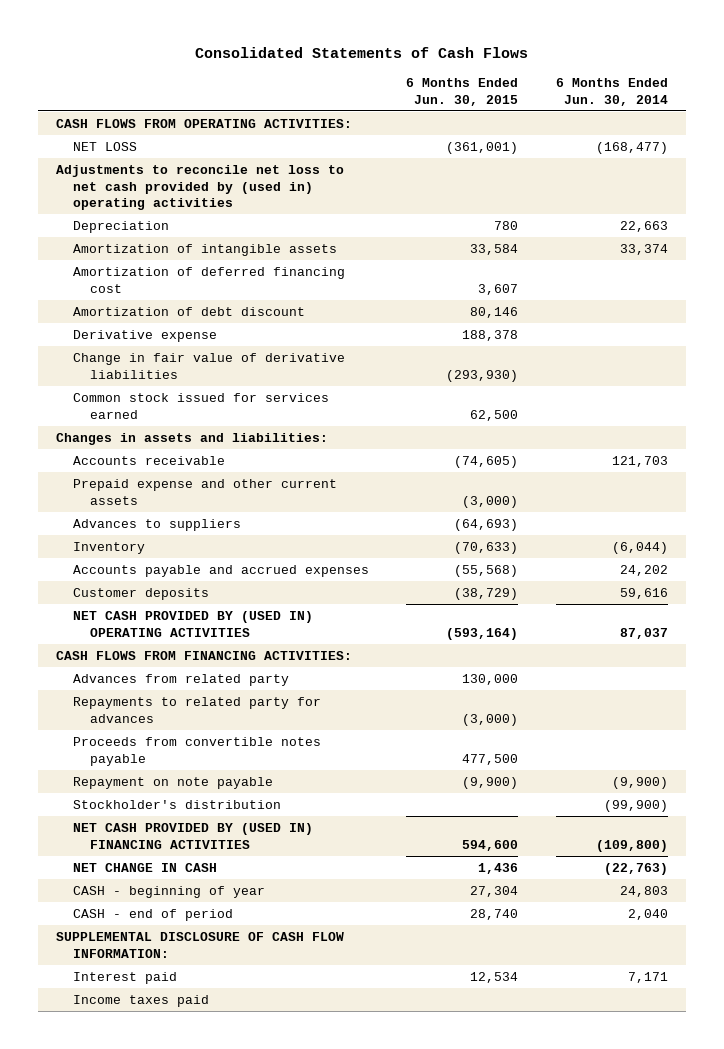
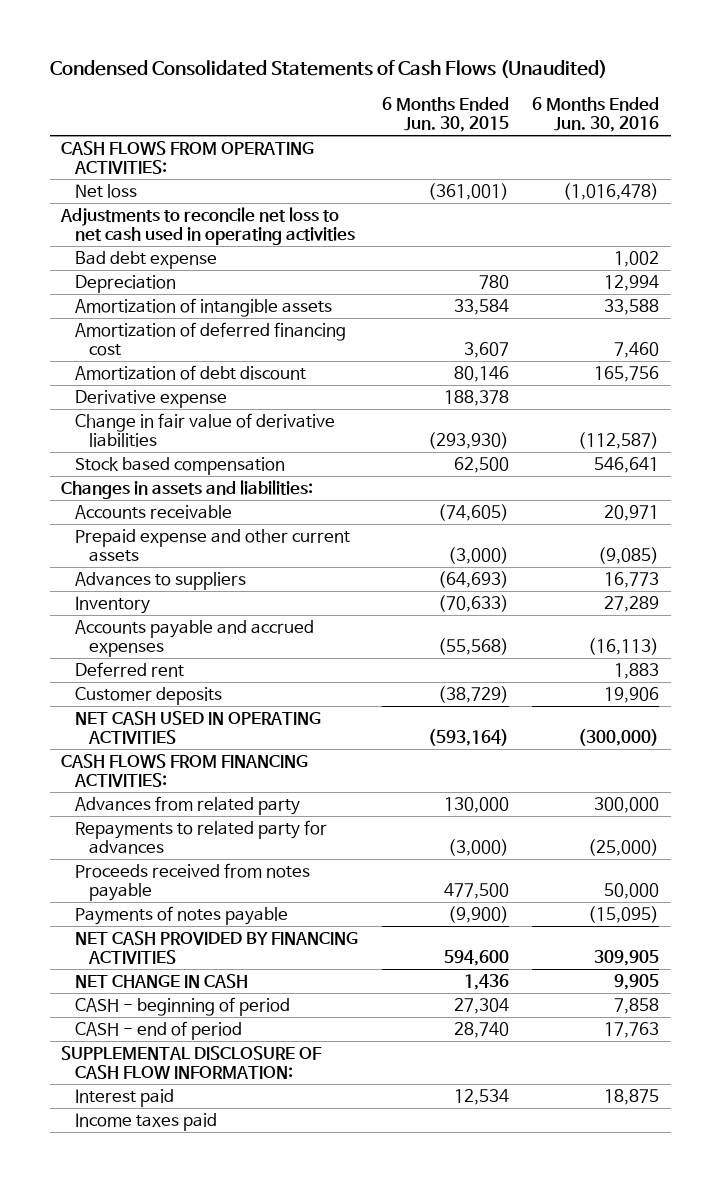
[195,47,529,59] Consolidated Statements of Cash Flows -> [49,60,607,79] Condensed Consolidated Statements of Cash Flows (Unaudited)
[555,77,668,106] 6 Months Ended Jun. 30, 2014 -> none
none -> [532,96,660,133] 6 Months Ended Jun. 30, 2016
[73,141,138,151] NET LOSS -> [75,183,138,198] Net loss
[56,164,345,211] Adjustments to reconcile net loss to net cash provided by (used in) operating activities -> [60,206,356,246] Adjustments to reconcile net loss to net cash used in operating activities
none -> [75,250,218,269] Bad debt expense
[73,392,330,419] Common stock issued for services earned -> [75,456,286,475] Stock based compensation
none -> [75,661,185,677] Deferred rent
[73,610,314,637] NET CASH PROVIDED BY (USED IN) OPERATING ACTIVITIES -> [75,710,322,745] NET CASH USED IN OPERATING ACTIVITIES
[73,776,274,789] Repayment on note payable -> none
[73,799,282,809] Stockholder's distribution -> none
[73,736,322,766] Proceeds from convertible notes payable -> [75,862,311,902] Proceeds received from notes payable
none -> [75,905,289,925] Payments of notes payable
[73,822,314,849] NET CASH PROVIDED BY (USED IN) FINANCING ACTIVITIES -> [75,930,359,965] NET CASH PROVIDED BY FINANCING ACTIVITIES
[73,885,266,898] CASH - beginning of year -> [75,996,291,1016] CASH - beginning of period

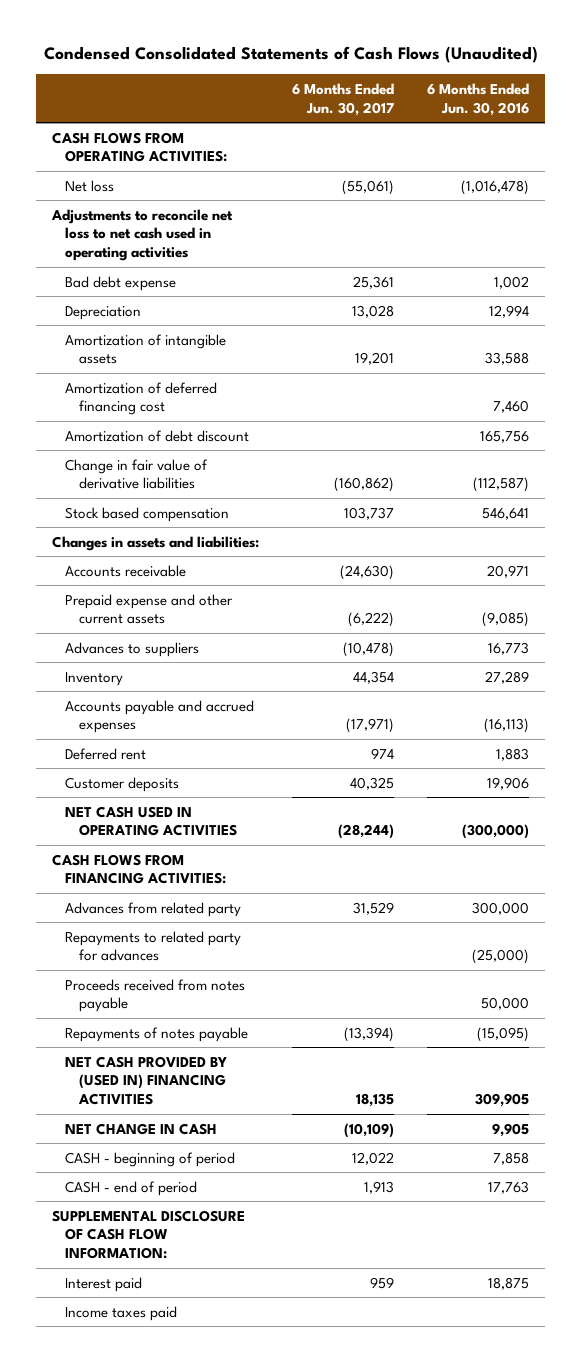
[381,96,509,133] 6 Months Ended Jun. 30, 2015 -> none
none -> [292,82,395,116] 6 Months Ended Jun. 30, 2017
[75,389,228,408] Derivative expense -> none
[75,905,289,925] Payments of notes payable -> [65,1026,249,1042] Repayments of notes payable
[75,930,359,965] NET CASH PROVIDED BY FINANCING ACTIVITIES -> [65,1055,228,1106] NET CASH PROVIDED BY (USED IN) FINANCING ACTIVITIES

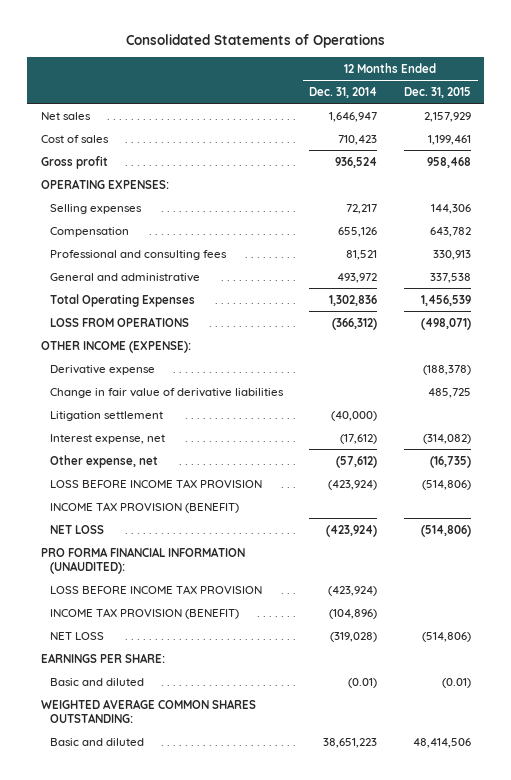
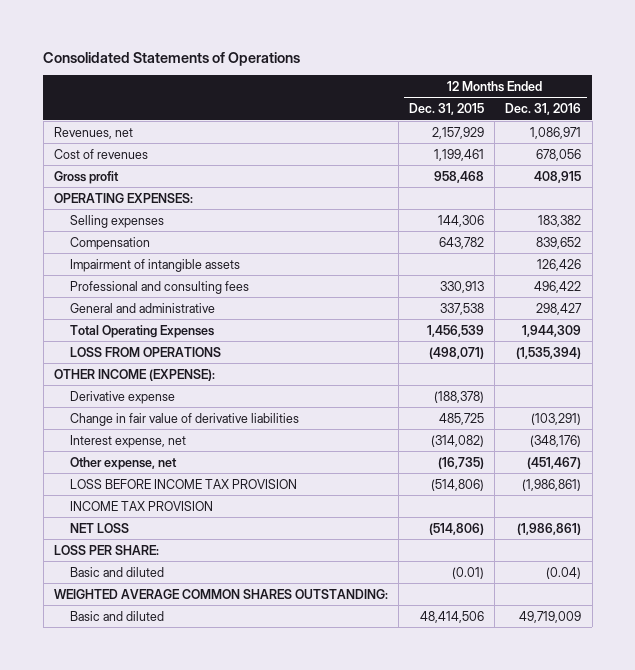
[309,86,378,98] Dec. 31, 2014 -> none
none -> [505,103,582,116] Dec. 31, 2016
[40,111,91,120] Net sales -> [53,126,133,139] Revenues, net
[40,134,109,143] Cost of sales -> [53,148,148,159] Cost of revenues
none -> [69,258,240,272] Impairment of intangible assets
[49,410,163,421] Litigation settlement -> none
[49,524,104,534] NET LOSS -> none
[40,546,245,574] PRO FORMA FINANCIAL INFORMATION (UNAUDITED): -> none
[49,584,262,594] LOSS BEFORE INCOME TAX PROVISION -> none
[49,607,239,619] INCOME TAX PROVISION (BENEFIT) -> none
[49,501,239,513] INCOME TAX PROVISION (BENEFIT) -> [69,500,213,511] INCOME TAX PROVISION
[40,652,165,663] EARNINGS PER SHARE: -> [53,544,159,555] LOSS PER SHARE:

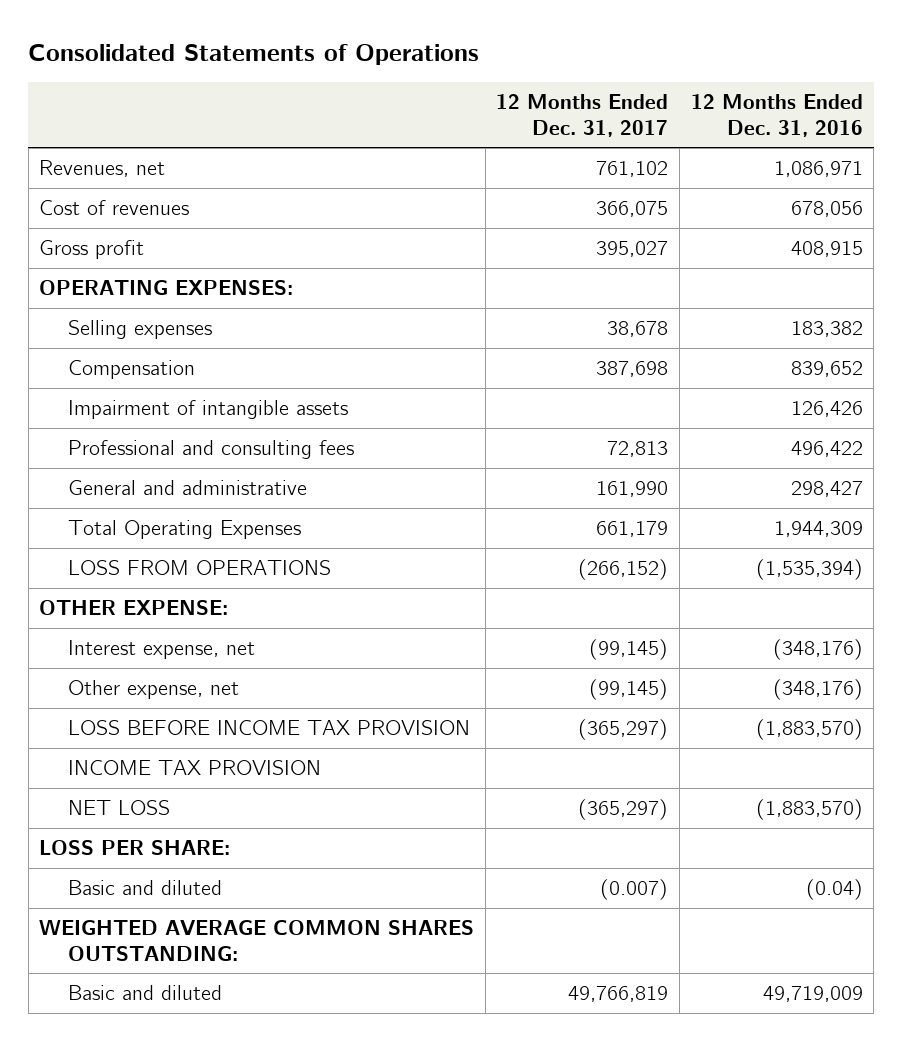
[409,103,485,116] Dec. 31, 2015 -> none
none -> [496,94,669,137] 12 Months Ended Dec. 31, 2017
[69,390,175,404] Derivative expense -> none
[69,412,299,426] Change in fair value of derivative liabilities -> none
[53,368,215,381] OTHER INCOME (EXPENSE): -> [39,600,229,616] OTHER EXPENSE:
[527,456,582,469] (451,467) -> [772,679,863,701] (348,176)
[522,478,582,491] (1,986,861) -> [755,719,863,741] (1,883,570)
[517,522,582,535] (1,986,861) -> [755,799,863,821] (1,883,570)

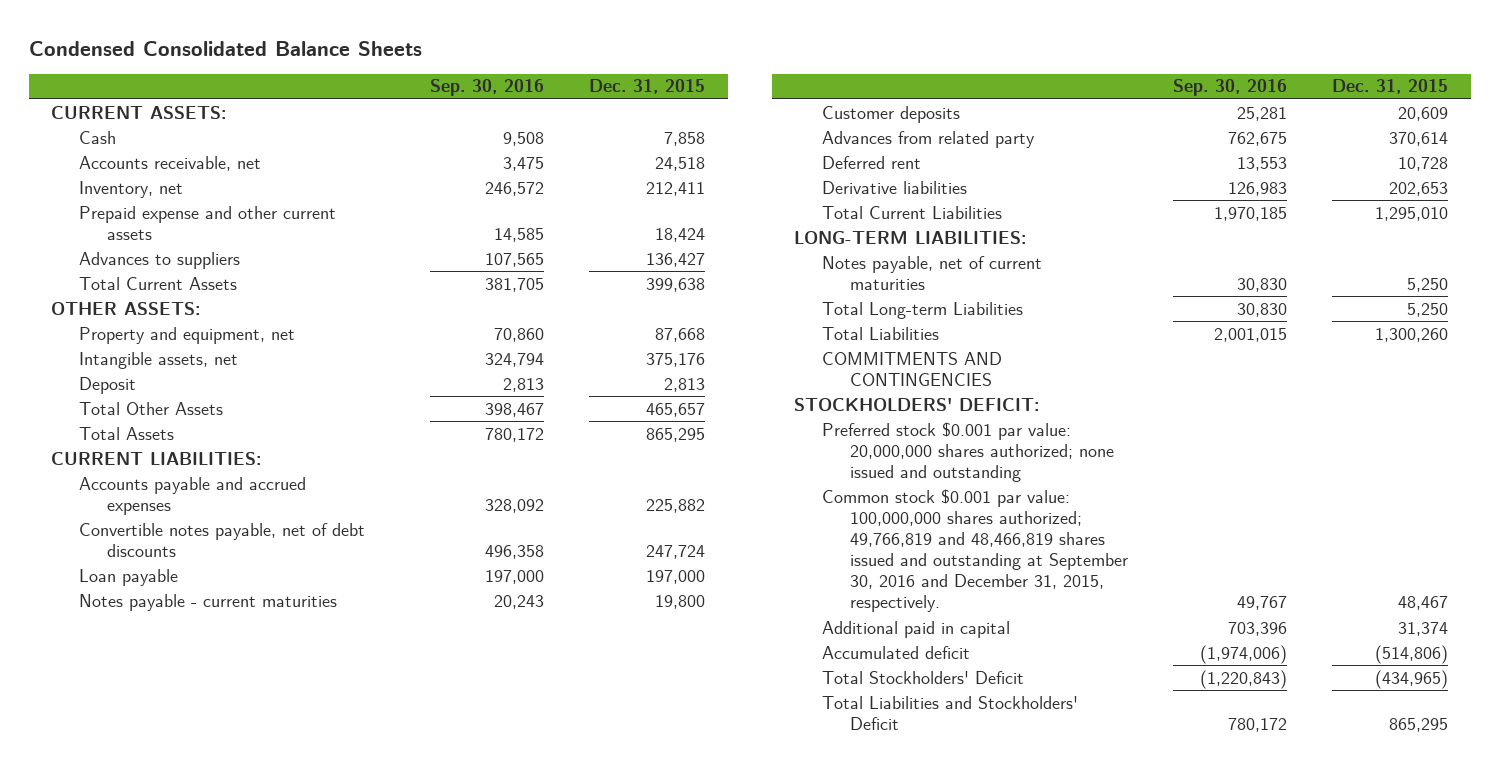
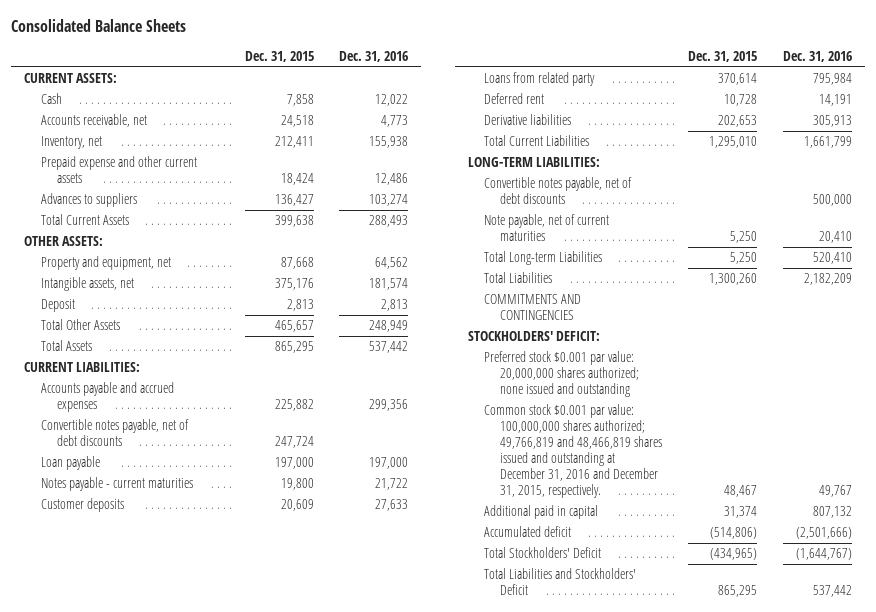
[28,40,422,56] Condensed Consolidated Balance Sheets -> [11,19,187,33] Consolidated Balance Sheets
[429,79,544,97] Sep. 30, 2016 -> none
none -> [339,50,409,62] Dec. 31, 2016
[822,130,1036,148] Advances from related party -> [484,72,596,87] Loans from related party
none -> [484,177,633,205] Convertible notes payable, net of debt discounts
[822,255,1043,290] Notes payable, net of current maturities -> [484,214,610,242] Note payable, net of current maturities
[822,488,1128,613] Common stock $0.001 par value: 100,000,000 shares authorized; 49,766,819 and 48,466,819 shares issued and outstanding at September 30, 2016 and December 31, 2015, respectively. -> [484,404,663,498] Common stock $0.001 par value: 100,000,000 shares authorized; 49,766,819 and 48,466,819 shares issued and outstanding at December 31, 2016 and December 31, 2015, respectively.

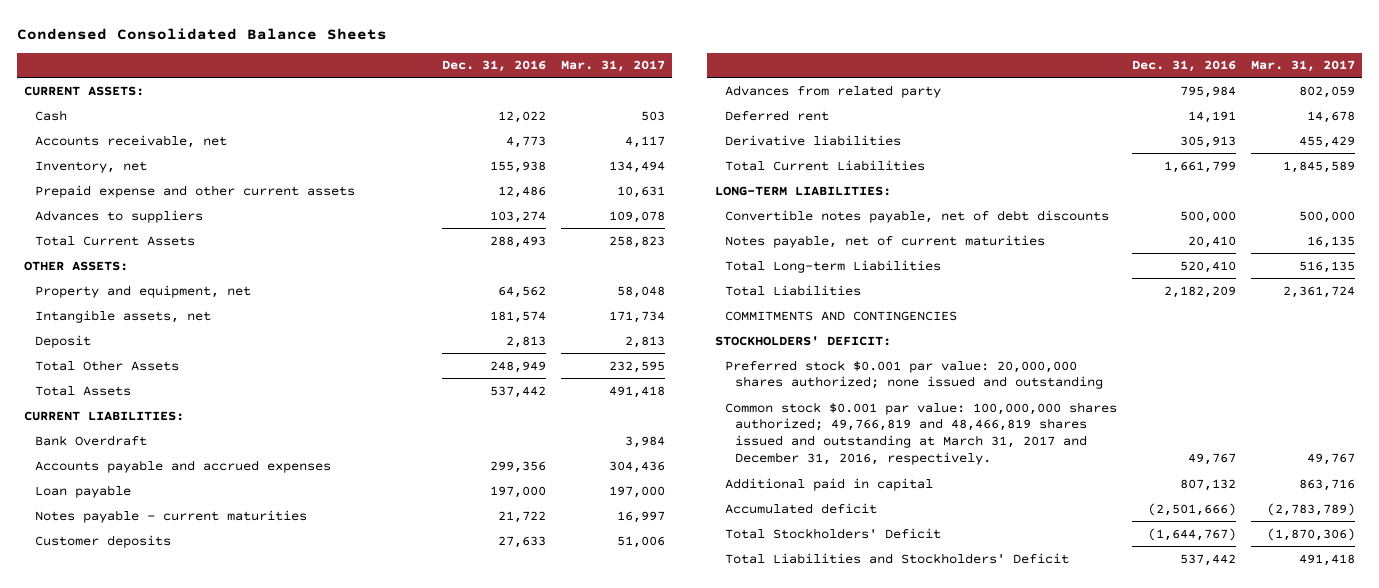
[11,19,187,33] Consolidated Balance Sheets -> [16,27,387,40] Condensed Consolidated Balance Sheets
[244,50,314,62] Dec. 31, 2015 -> none
none -> [560,60,665,73] Mar. 31, 2017
none -> [34,434,147,446] Bank Overdraft
[40,419,189,447] Convertible notes payable, net of debt discounts -> none
[484,72,596,87] Loans from related party -> [724,84,941,98] Advances from related party
[484,214,610,242] Note payable, net of current maturities -> [724,234,1045,248] Notes payable, net of current maturities
[484,404,663,498] Common stock $0.001 par value: 100,000,000 shares authorized; 49,766,819 and 48,466,819 shares issued and outstanding at December 31, 2016 and December 31, 2015, respectively. -> [724,401,1117,466] Common stock $0.001 par value: 100,000,000 shares authorized; 49,766,819 and 48,466,819 shares issued and outstanding at March 31, 2017 and December 31, 2016, respectively.

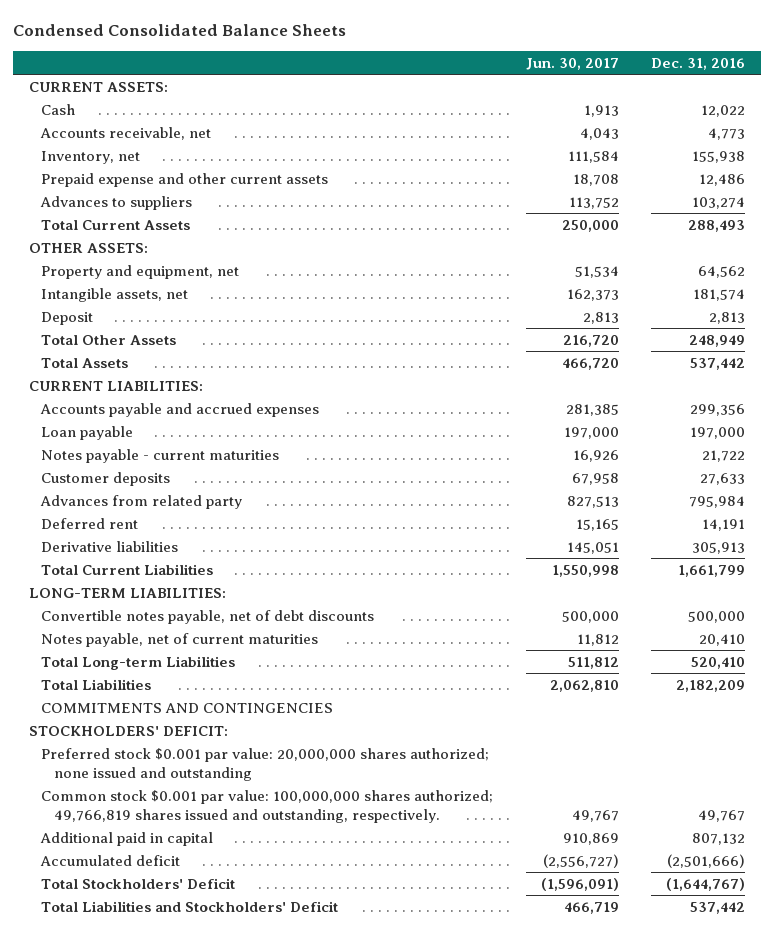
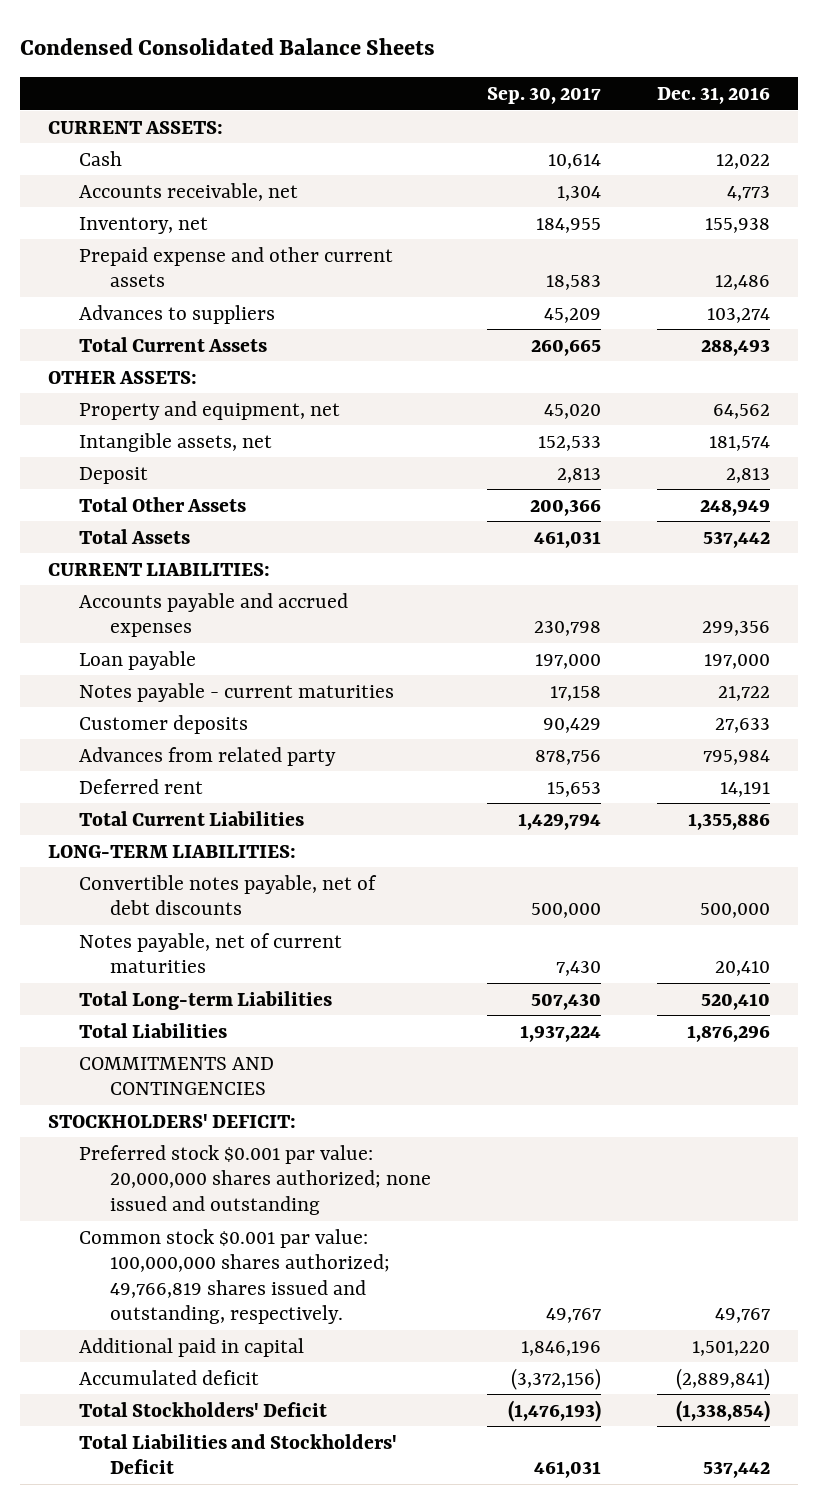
[525,57,619,70] Jun. 30, 2017 -> none
none -> [486,86,601,104] Sep. 30, 2017
[41,540,179,552] Derivative liabilities -> none
[678,564,746,577] 1,661,799 -> [687,812,770,830] 1,355,886
[676,679,746,692] 2,182,209 -> [686,1024,770,1042] 1,876,296
[692,832,746,845] 807,132 -> [691,1340,770,1356] 1,501,220
[667,853,746,868] (2,501,666) -> [675,1367,770,1390] (2,889,841)
[666,877,746,891] (1,644,767) -> [675,1399,770,1422] (1,338,854)

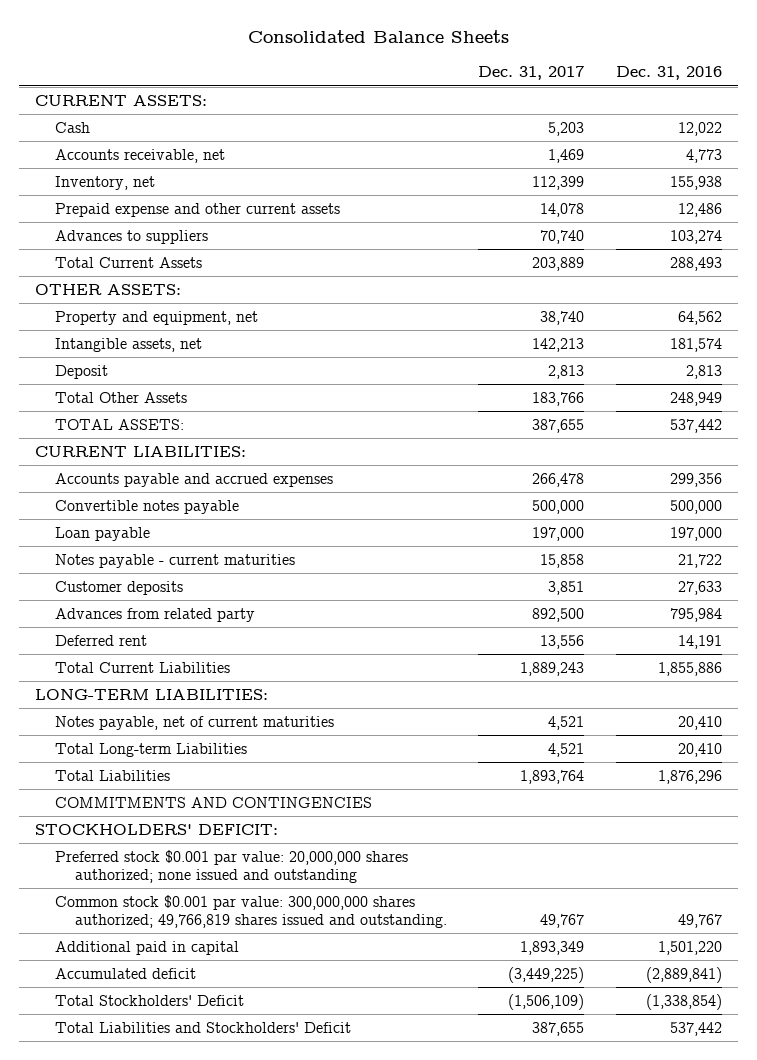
[20,37,436,55] Condensed Consolidated Balance Sheets -> [247,30,509,44] Consolidated Balance Sheets
[486,86,601,104] Sep. 30, 2017 -> none
none -> [478,66,585,81] Dec. 31, 2017
[78,528,190,544] Total Assets -> [54,418,184,430] TOTAL ASSETS:
none -> [54,499,239,514] Convertible notes payable
[687,812,770,830] 1,355,886 -> [658,661,723,676] 1,855,886
[78,874,377,916] Convertible notes payable, net of debt discounts -> none
[700,992,770,1010] 520,410 -> [678,742,723,757] 20,410
[78,1228,390,1325] Common stock $0.001 par value: 100,000,000 shares authorized; 49,766,819 shares issued and outstanding, respectively. -> [54,894,447,929] Common stock $0.001 par value: 300,000,000 shares authorized; 49,766,819 shares issued and outstanding.

